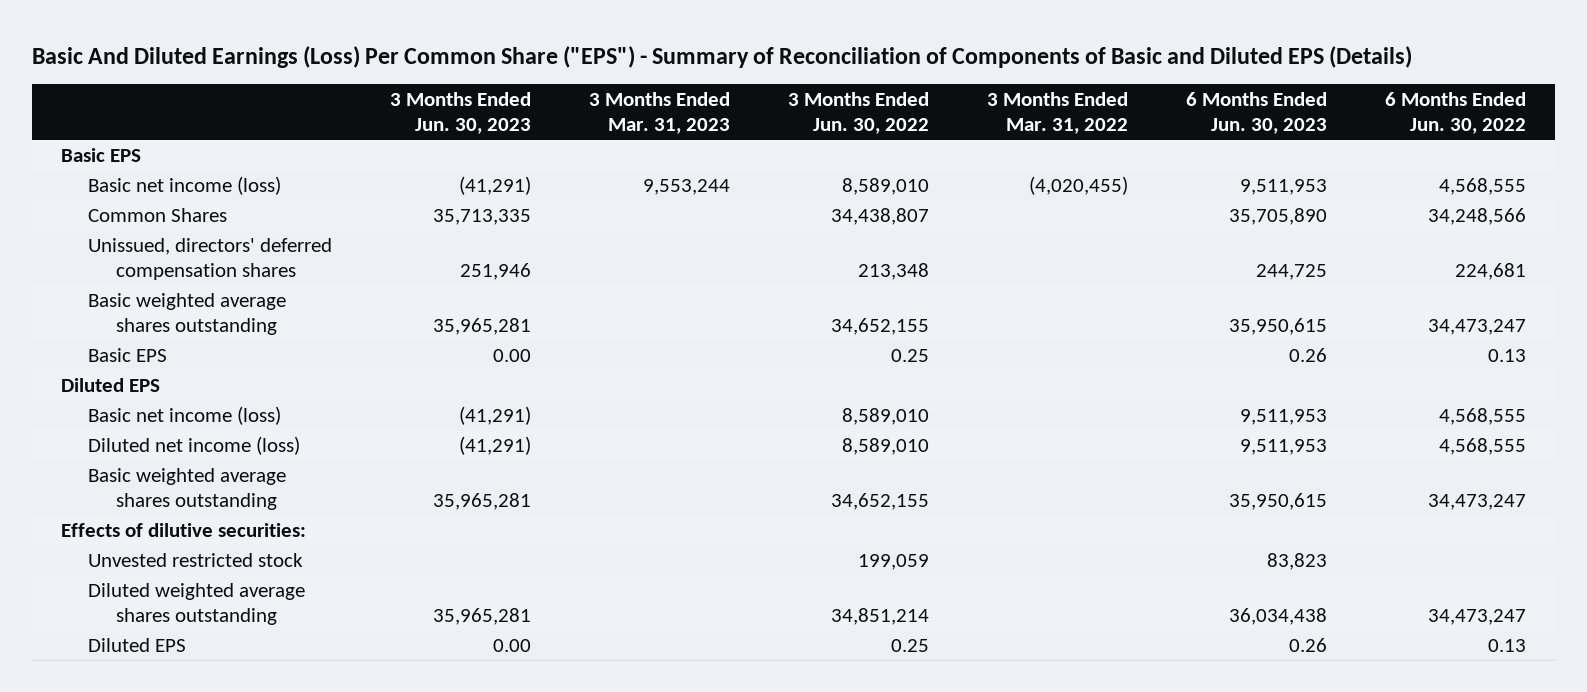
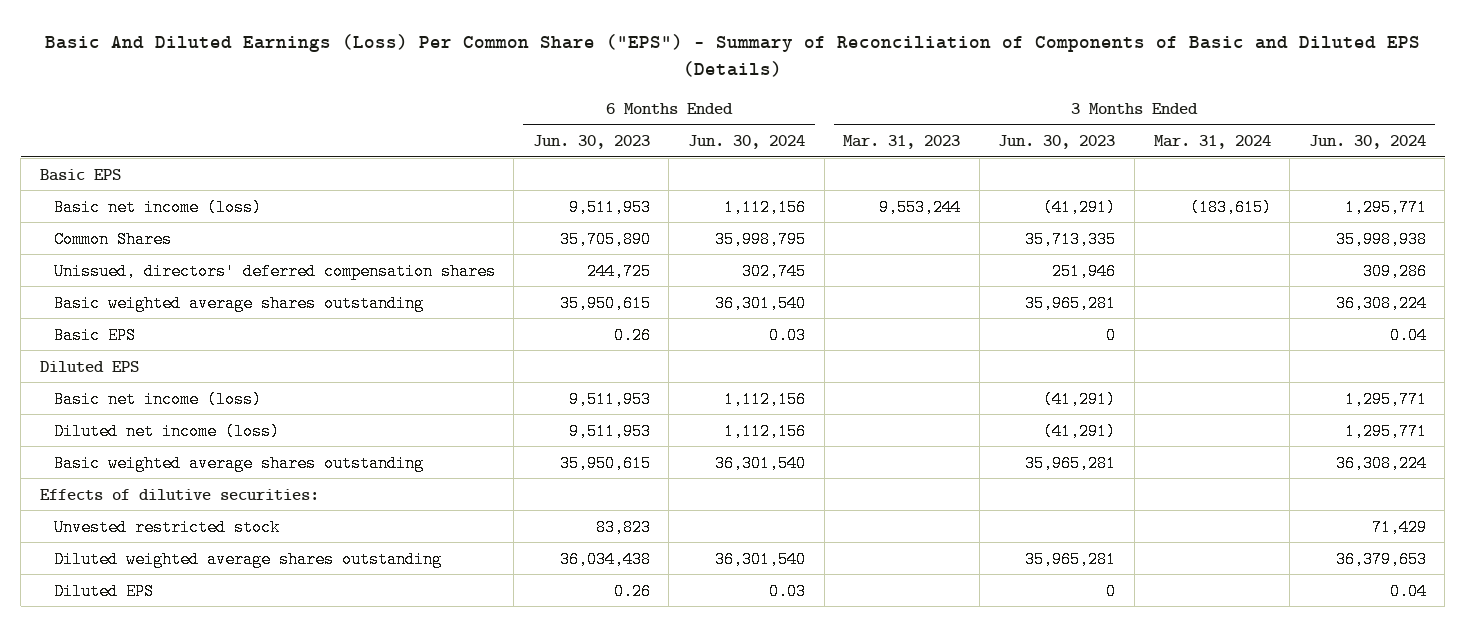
[788,91,930,134] 3 Months Ended Jun. 30, 2022 -> none
[986,91,1128,134] 3 Months Ended Mar. 31, 2022 -> none
[1384,91,1526,134] 6 Months Ended Jun. 30, 2022 -> none
none -> [687,134,805,149] Jun. 30, 2024
none -> [1153,134,1271,149] Mar. 31, 2024
none -> [1308,134,1426,149] Jun. 30, 2024
[493,348,532,362] 0.00 -> [1106,326,1117,344] 0
[493,638,532,652] 0.00 -> [1106,582,1117,600] 0

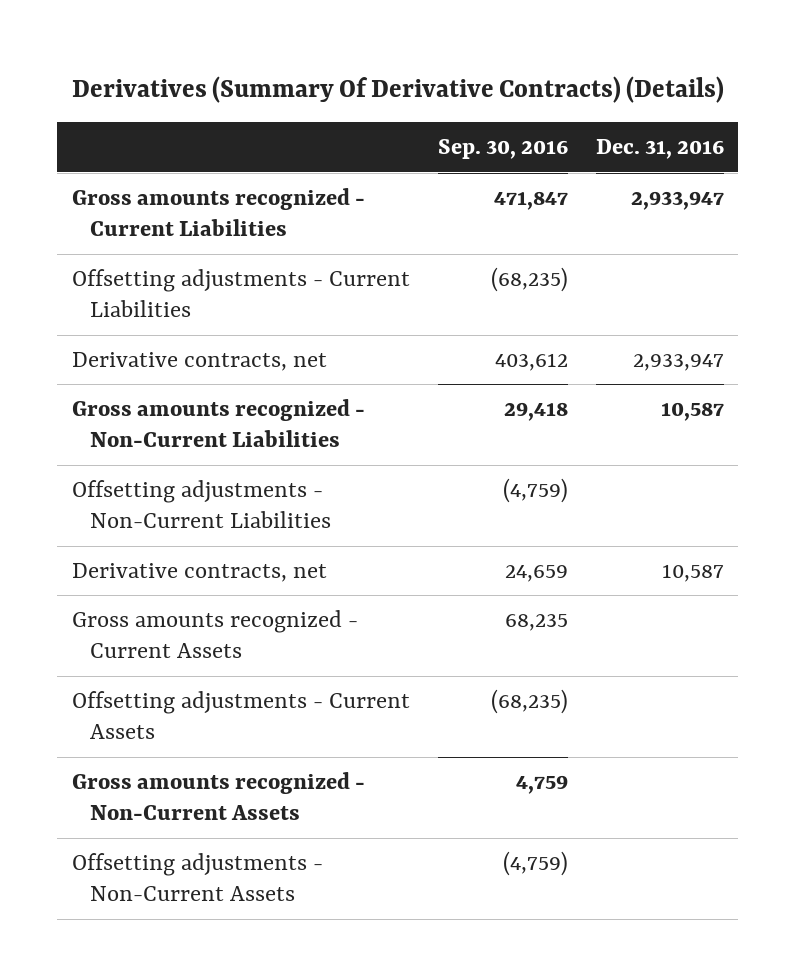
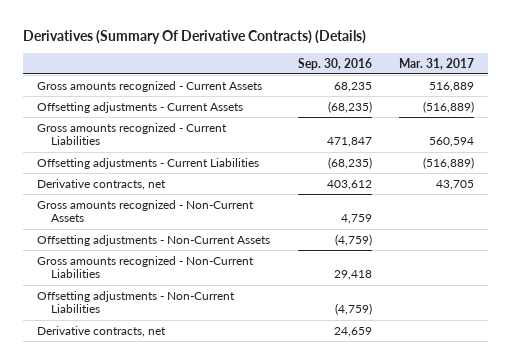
[595,139,724,160] Dec. 31, 2016 -> none
none -> [399,57,475,70] Mar. 31, 2017
[71,609,358,659] Gross amounts recognized - Current Assets -> [37,80,263,92] Gross amounts recognized - Current Assets
[71,690,410,740] Offsetting adjustments - Current Assets -> [37,101,244,113] Offsetting adjustments - Current Assets
[71,771,365,821] Gross amounts recognized - Non-Current Assets -> [37,199,255,223] Gross amounts recognized - Non-Current Assets
[71,852,323,902] Offsetting adjustments - Non-Current Assets -> [37,234,271,246] Offsetting adjustments - Non-Current Assets

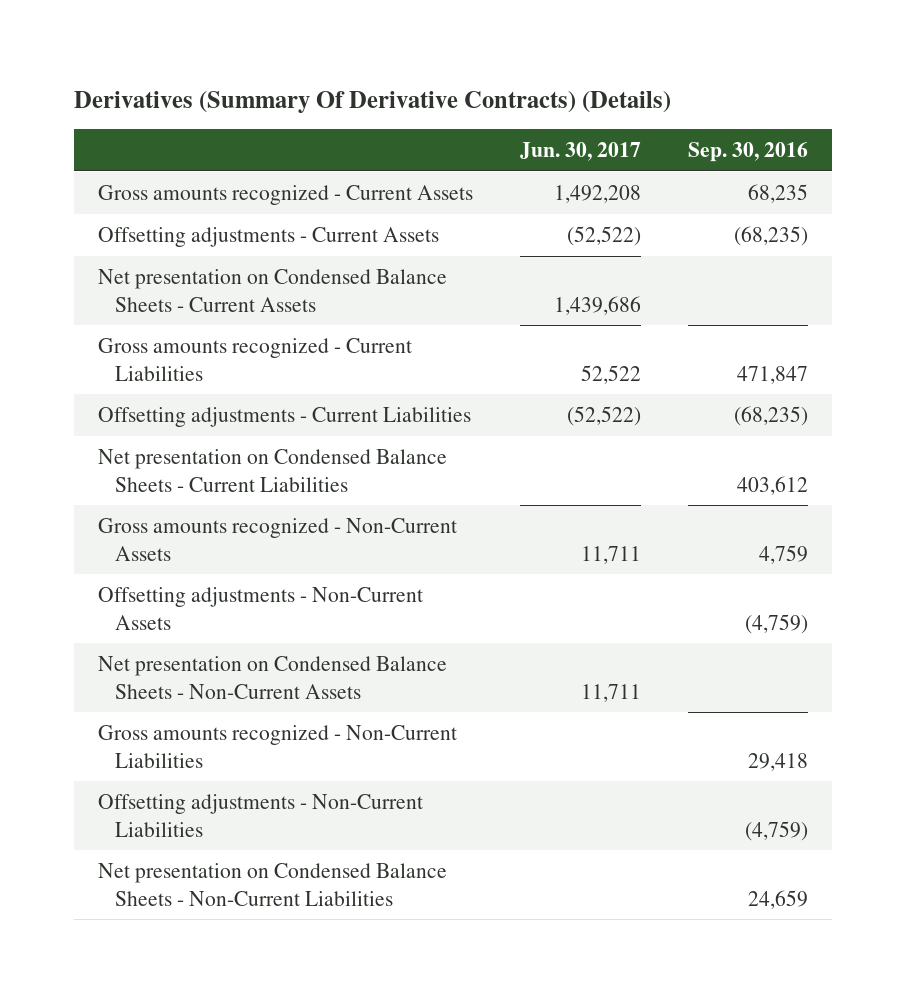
[399,57,475,70] Mar. 31, 2017 -> none
none -> [520,141,642,161] Jun. 30, 2017
none -> [97,269,447,312] Net presentation on Condensed Balance Sheets - Current Assets
[37,178,167,190] Derivative contracts, net -> [97,449,447,492] Net presentation on Condensed Balance Sheets - Current Liabilities
none -> [97,656,447,699] Net presentation on Condensed Balance Sheets - Non-Current Assets
[37,325,167,337] Derivative contracts, net -> [97,863,447,906] Net presentation on Condensed Balance Sheets - Non-Current Liabilities

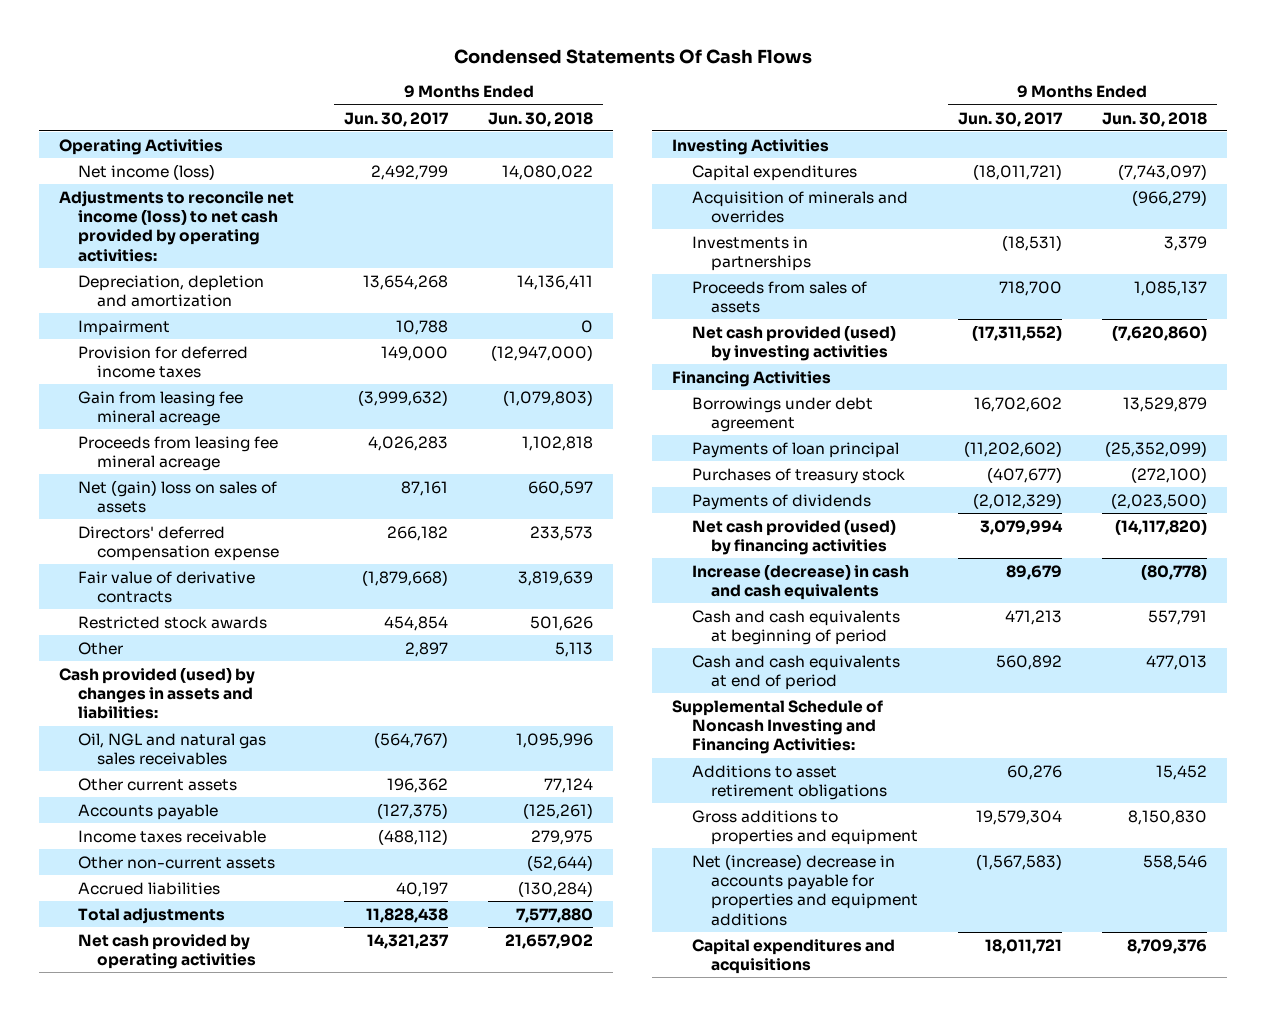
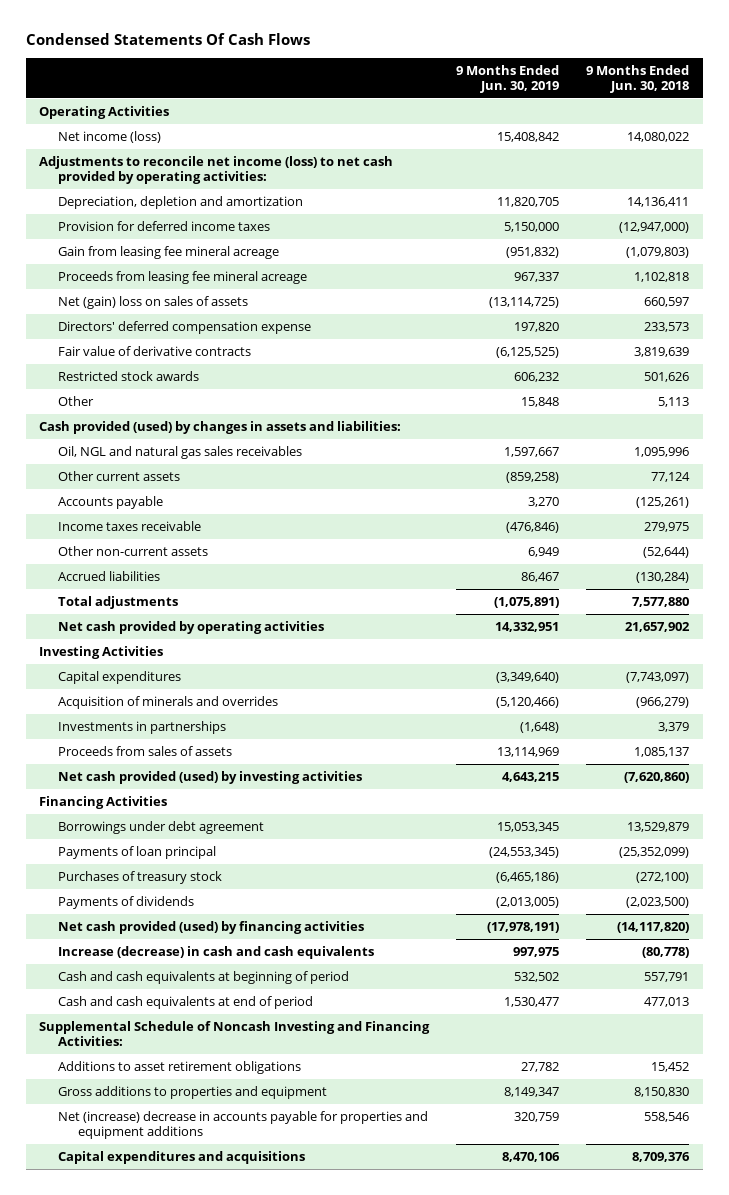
[344,111,450,127] Jun. 30, 2017 -> none
none -> [456,64,560,93] 9 Months Ended Jun. 30, 2019
[78,319,171,336] Impairment -> none

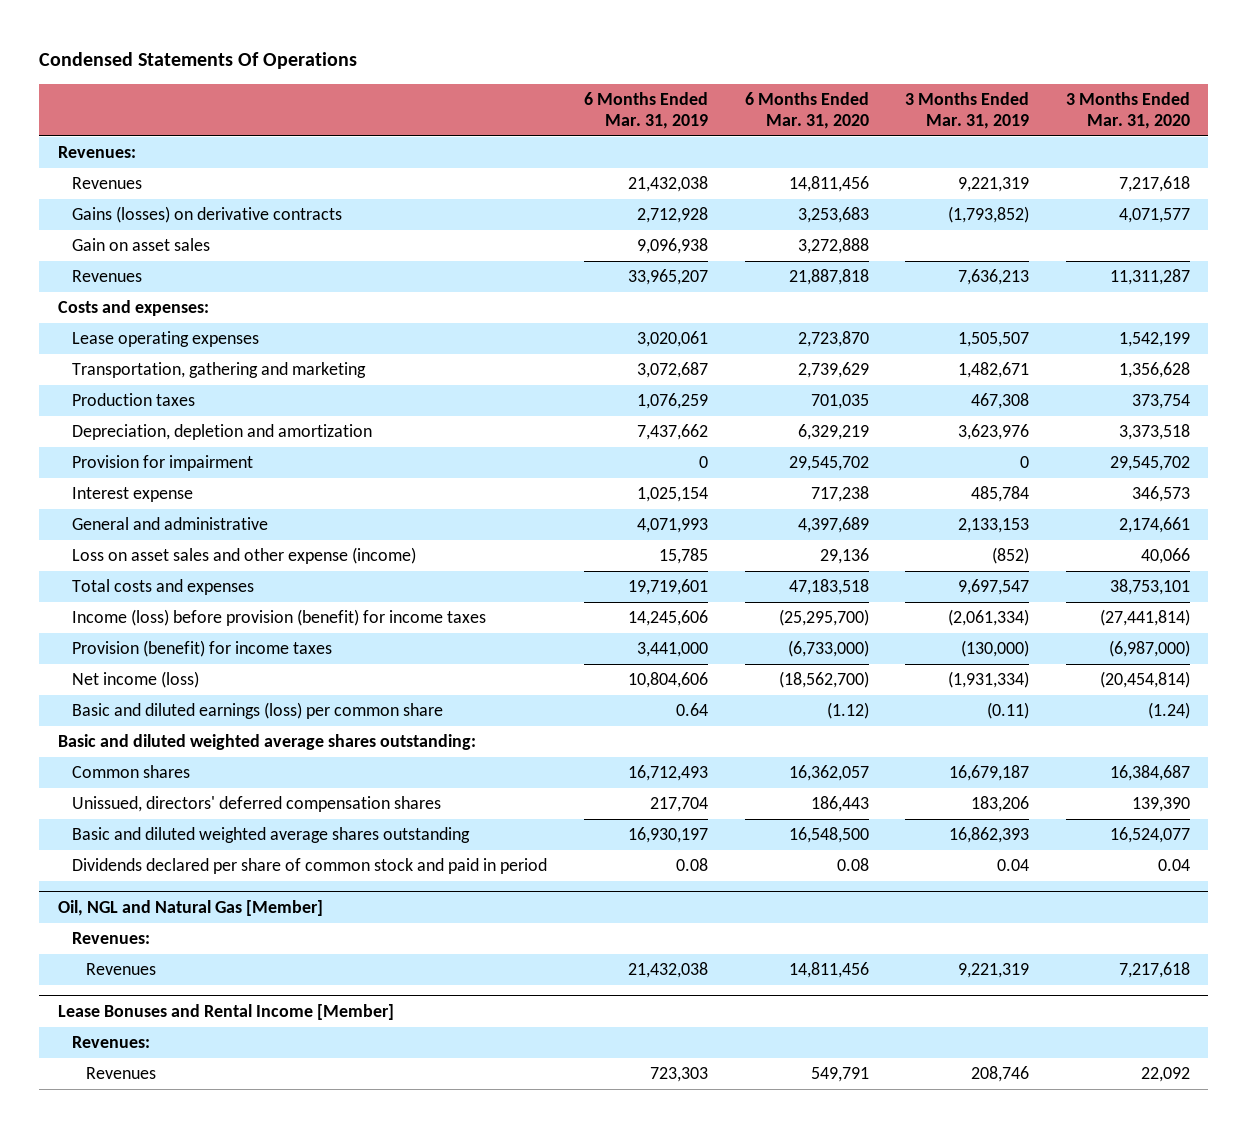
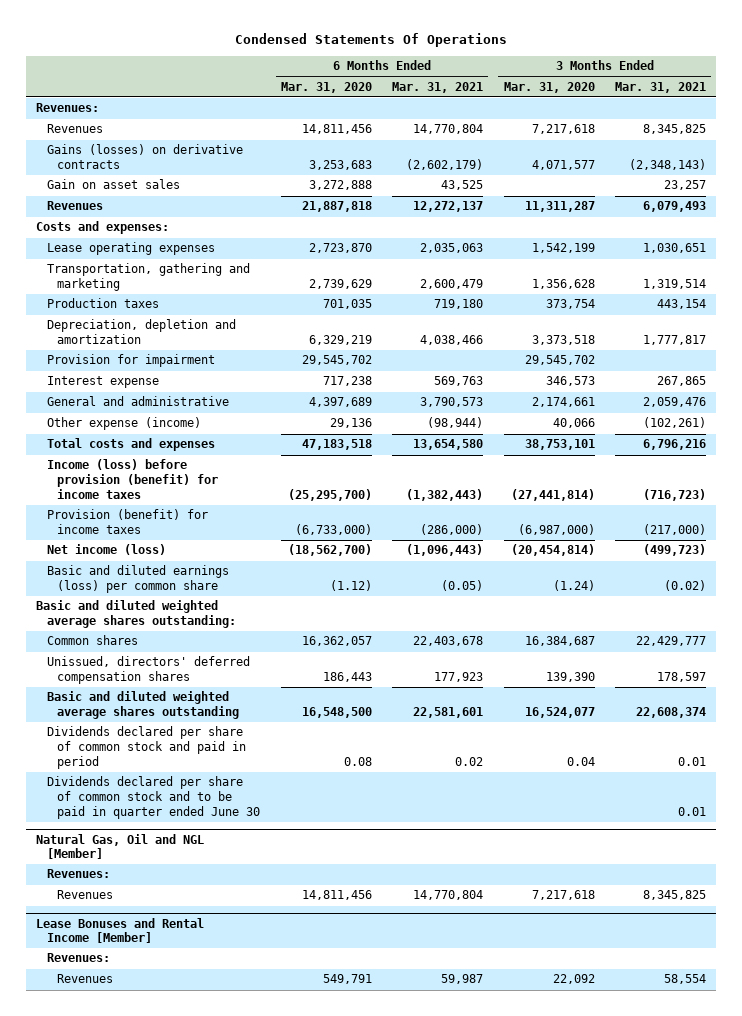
[583,92,708,129] 6 Months Ended Mar. 31, 2019 -> none
[905,92,1030,129] 3 Months Ended Mar. 31, 2019 -> none
none -> [392,81,484,93] Mar. 31, 2021
none -> [614,81,706,93] Mar. 31, 2021
[72,547,417,565] Loss on asset sales and other expense (income) -> [46,417,201,431] Other expense (income)
none -> [46,776,261,819] Dividends declared per share of common stock and to be paid in quarter ended June 30
[57,899,323,916] Oil, NGL and Natural Gas [Member] -> [36,833,205,860] Natural Gas, Oil and NGL [Member]

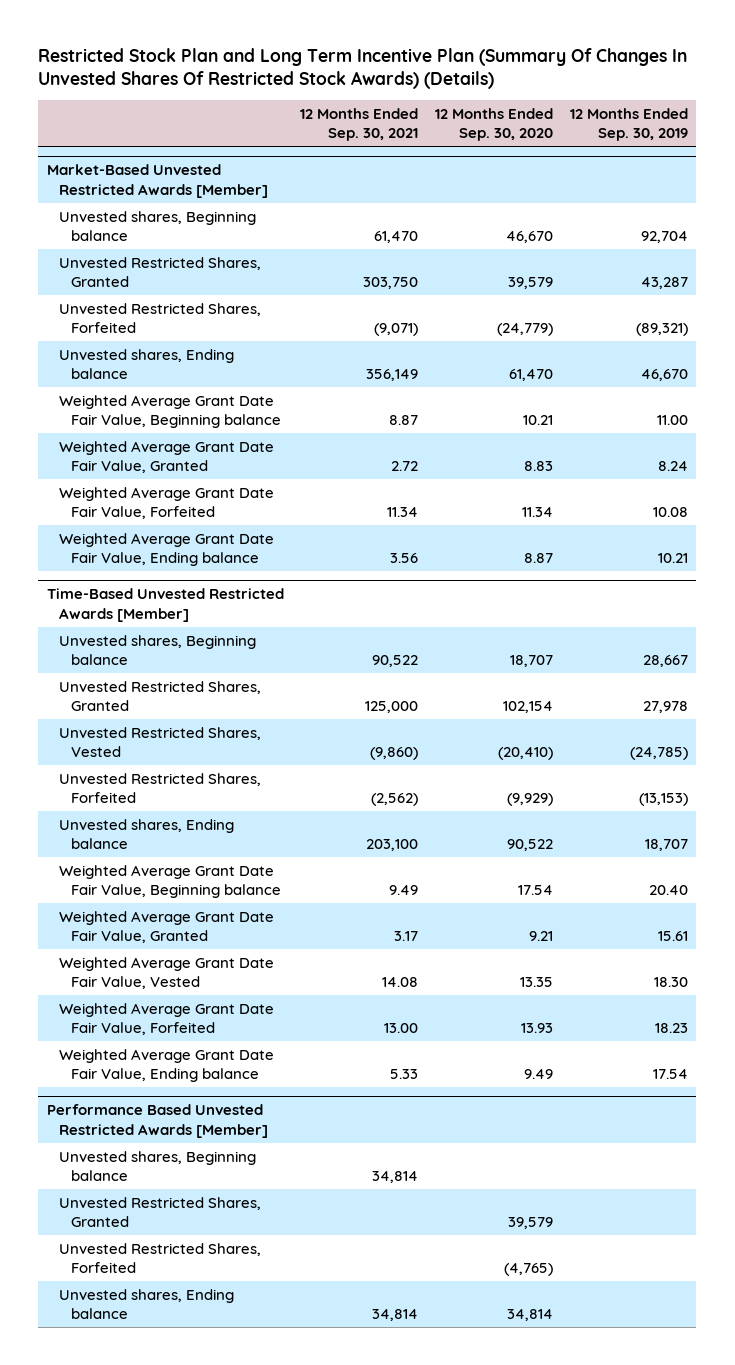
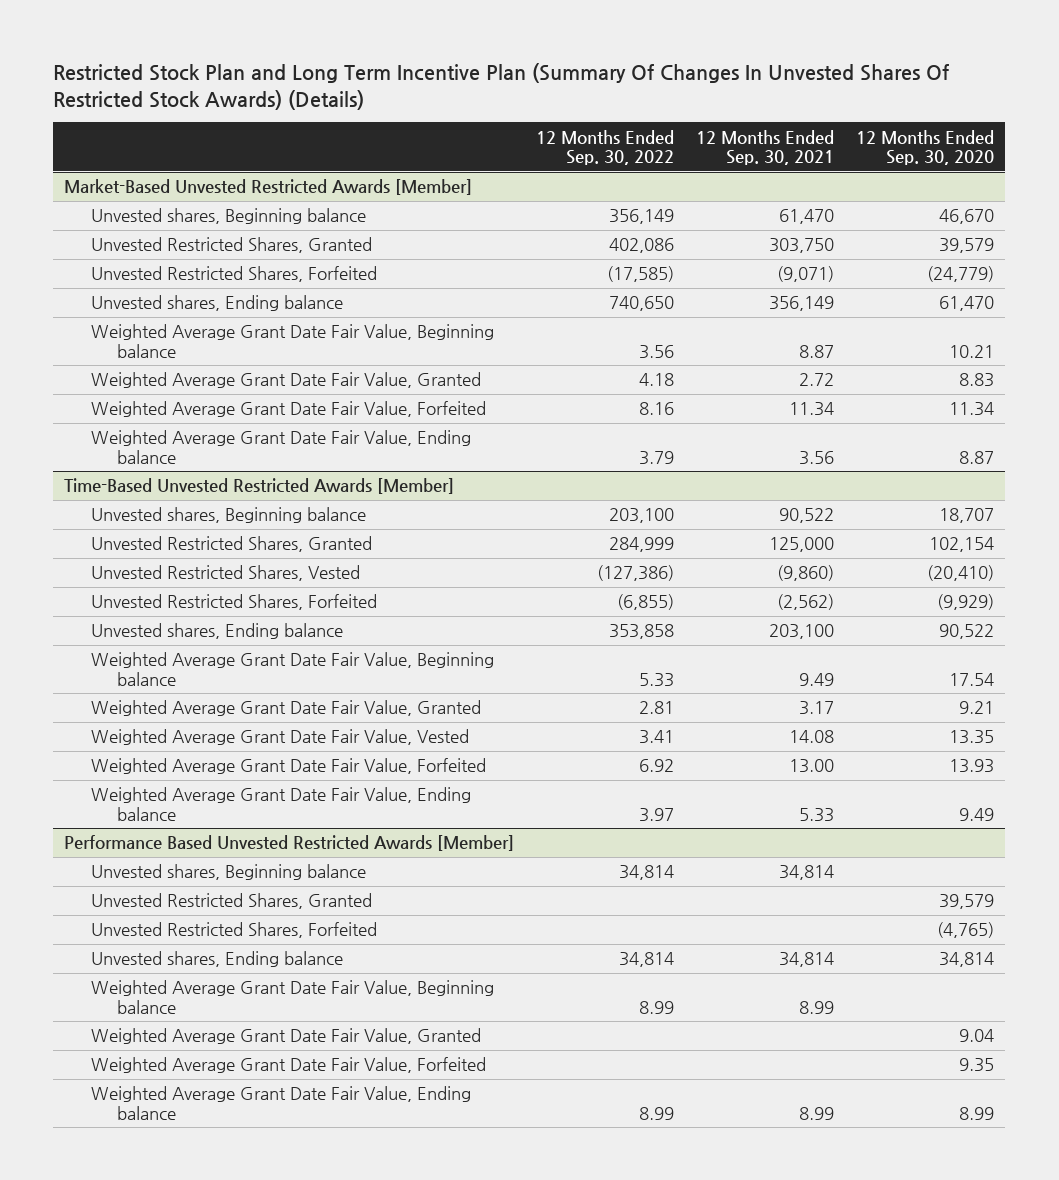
[570,107,689,142] 12 Months Ended Sep. 30, 2019 -> none
none -> [536,129,675,166] 12 Months Ended Sep. 30, 2022
none -> [90,980,494,1014] Weighted Average Grant Date Fair Value, Beginning balance
none -> [90,1028,481,1045] Weighted Average Grant Date Fair Value, Granted
none -> [90,1057,486,1074] Weighted Average Grant Date Fair Value, Forfeited
none -> [90,1086,471,1120] Weighted Average Grant Date Fair Value, Ending balance

